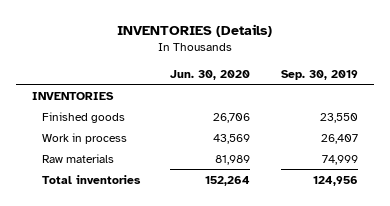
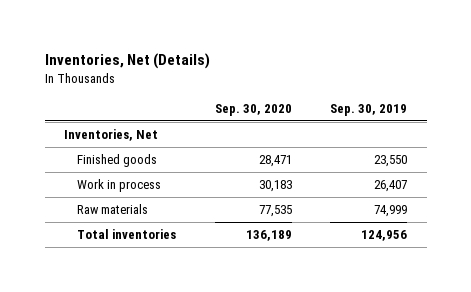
[117,24,273,38] INVENTORIES (Details) -> [44,52,210,69] Inventories, Net (Details)
[170,70,251,81] Jun. 30, 2020 -> none
none -> [214,104,292,117] Sep. 30, 2020
[31,91,114,100] INVENTORIES -> [63,129,158,142] Inventories, Net

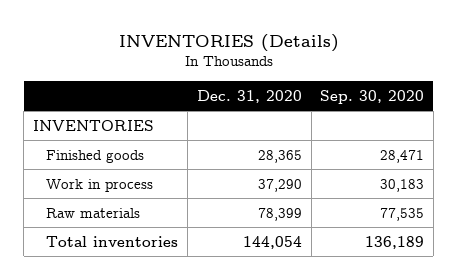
[44,52,210,69] Inventories, Net (Details) -> [118,33,339,52] INVENTORIES (Details)
[330,104,408,117] Sep. 30, 2019 -> none
none -> [196,89,302,103] Dec. 31, 2020
[63,129,158,142] Inventories, Net -> [32,119,154,131] INVENTORIES

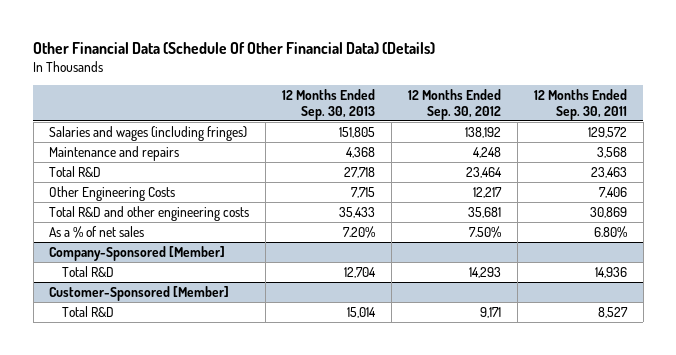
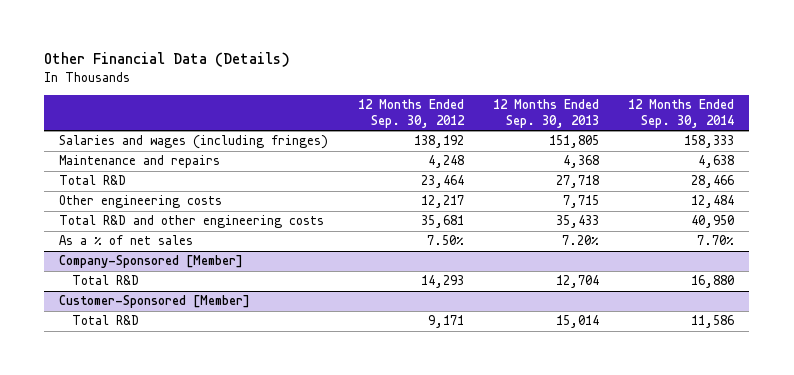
[33,41,436,54] Other Financial Data (Schedule Of Other Financial Data) (Details) -> [44,52,291,68] Other Financial Data (Details)
[533,88,627,120] 12 Months Ended Sep. 30, 2011 -> none
none -> [628,98,735,128] 12 Months Ended Sep. 30, 2014
[49,185,176,201] Other Engineering Costs -> [59,195,223,209] Other engineering costs

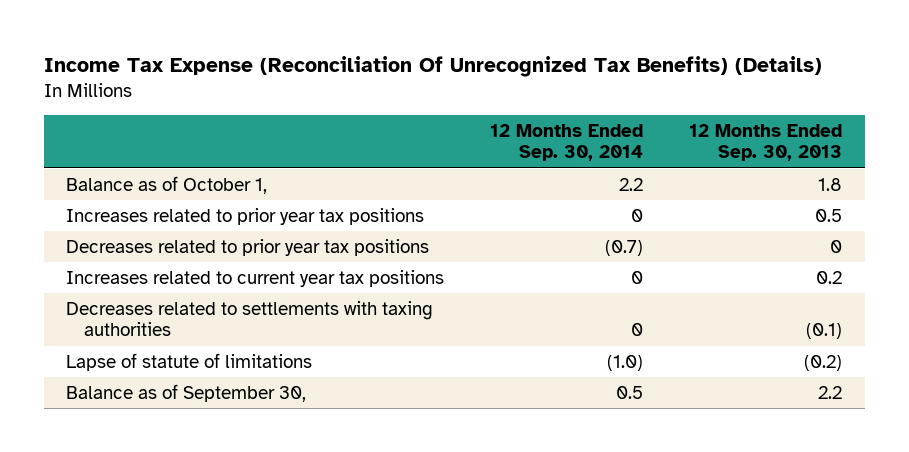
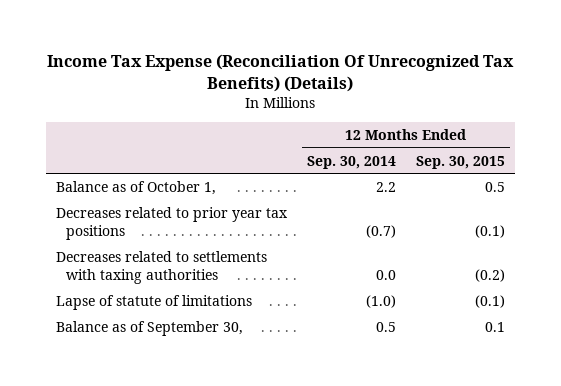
[689,124,843,162] 12 Months Ended Sep. 30, 2013 -> none
none -> [416,155,506,169] Sep. 30, 2015
[66,207,425,225] Increases related to prior year tax positions -> none
[66,269,445,287] Increases related to current year tax positions -> none
[631,323,644,337] 0 -> [375,269,396,280] 0.0

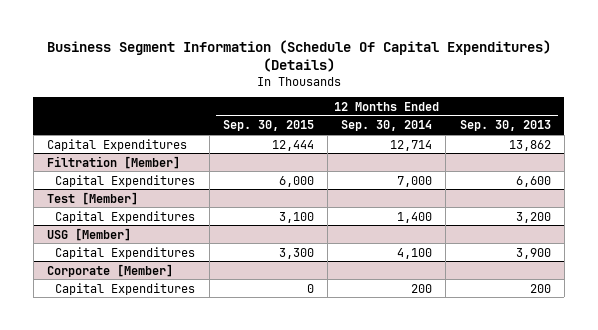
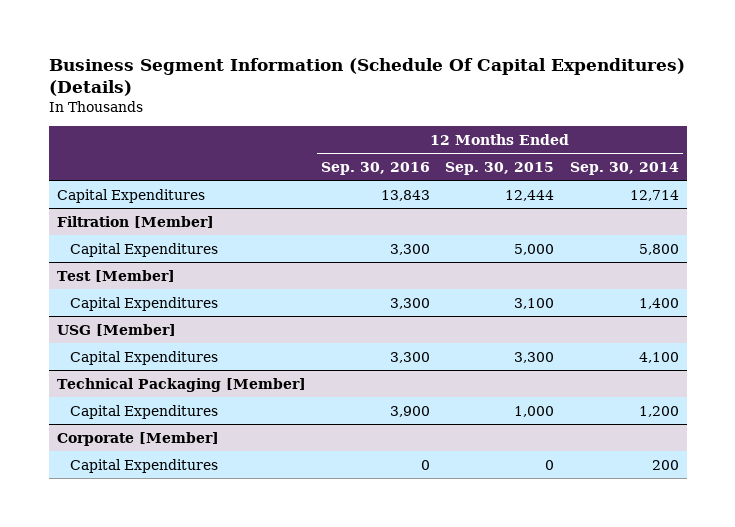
[459,120,551,132] Sep. 30, 2013 -> none
none -> [320,161,430,175] Sep. 30, 2016
[278,175,314,187] 6,000 -> [514,243,555,255] 5,000
[397,175,433,187] 7,000 -> [638,243,679,255] 5,800
none -> [56,377,306,392] Technical Packaging [Member]
none -> [70,404,219,419] Capital Expenditures

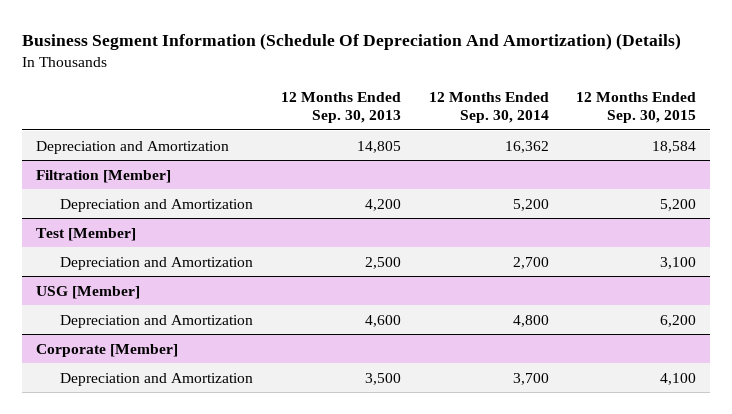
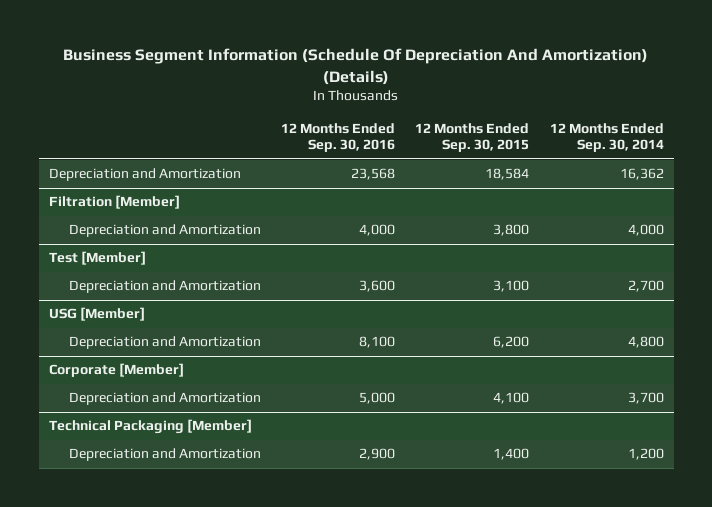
[280,91,401,123] 12 Months Ended Sep. 30, 2013 -> none
none -> [281,122,396,153] 12 Months Ended Sep. 30, 2016
[512,198,549,211] 5,200 -> [627,224,664,237] 4,000
[660,198,697,211] 5,200 -> [493,224,530,237] 3,800
none -> [48,419,252,435] Technical Packaging [Member]
none -> [69,448,262,462] Depreciation and Amortization

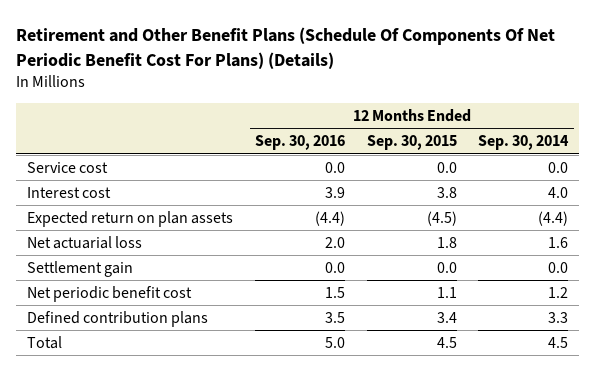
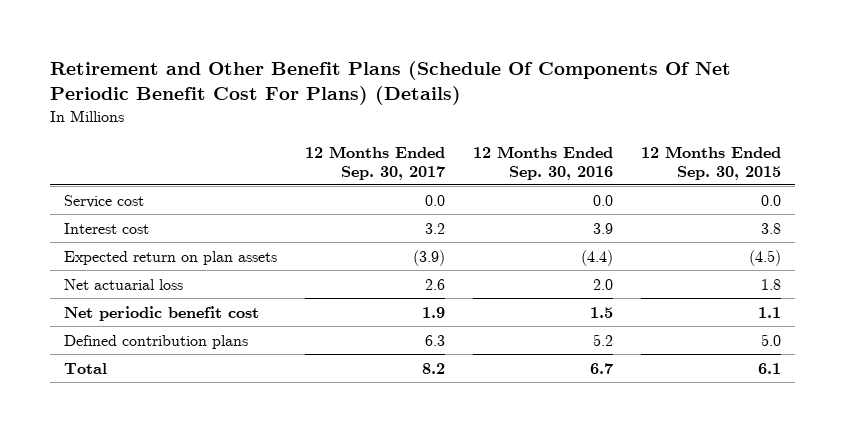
[478,135,570,151] Sep. 30, 2014 -> none
none -> [305,145,446,180] 12 Months Ended Sep. 30, 2017
[27,260,134,277] Settlement gain -> none
[324,311,345,323] 3.5 -> [593,333,614,346] 5.2
[436,311,457,323] 3.4 -> [761,333,782,346] 5.0
[324,336,345,348] 5.0 -> [590,362,614,374] 6.7
[436,336,457,348] 4.5 -> [758,362,782,374] 6.1

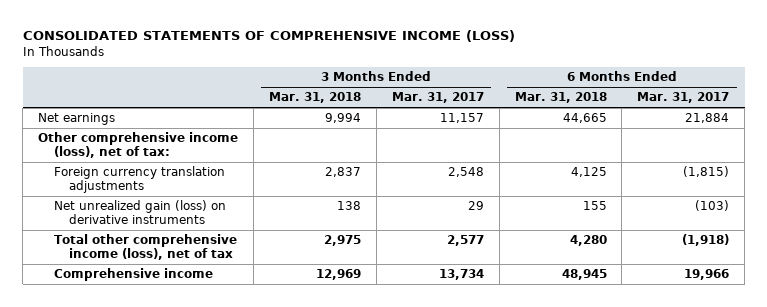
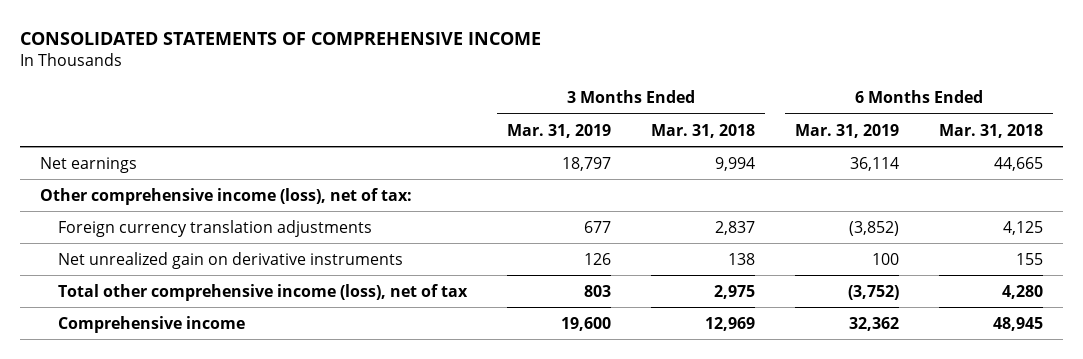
[22,30,515,43] CONSOLIDATED STATEMENTS OF COMPREHENSIVE INCOME (LOSS) -> [20,31,542,45] CONSOLIDATED STATEMENTS OF COMPREHENSIVE INCOME
[391,92,484,104] Mar. 31, 2017 -> none
[637,92,730,104] Mar. 31, 2017 -> none
none -> [507,123,612,138] Mar. 31, 2019
none -> [794,123,899,138] Mar. 31, 2019
[53,200,226,224] Net unrealized gain (loss) on derivative instruments -> [58,251,404,269] Net unrealized gain on derivative instruments

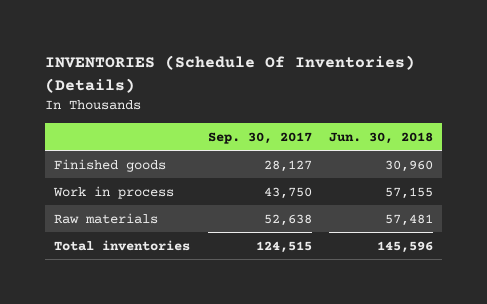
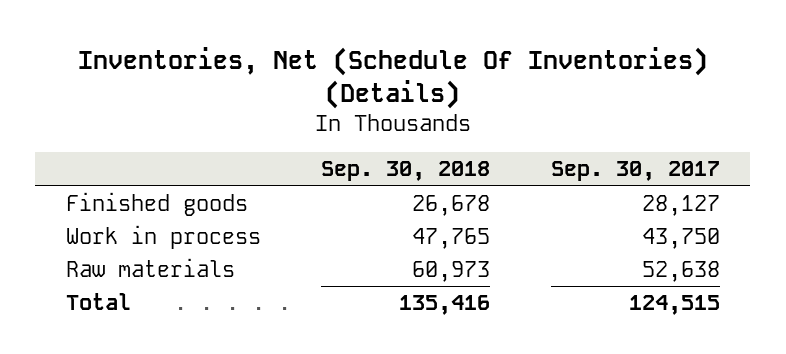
[45,55,416,93] INVENTORIES (Schedule Of Inventories) (Details) -> [77,46,708,109] Inventories, Net (Schedule Of Inventories) (Details)
[329,131,434,144] Jun. 30, 2018 -> none
none -> [321,161,491,182] Sep. 30, 2018
[54,239,191,251] Total inventories -> [65,293,131,311] Total

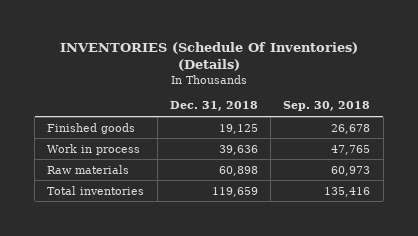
[77,46,708,109] Inventories, Net (Schedule Of Inventories) (Details) -> [59,41,358,71] INVENTORIES (Schedule Of Inventories) (Details)
[551,161,721,182] Sep. 30, 2017 -> none
none -> [169,101,258,112] Dec. 31, 2018
[65,293,131,311] Total -> [47,185,145,195] Total inventories

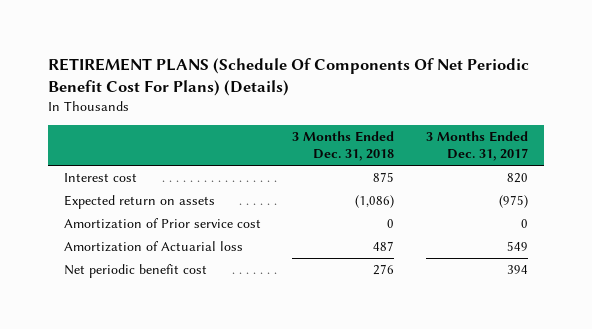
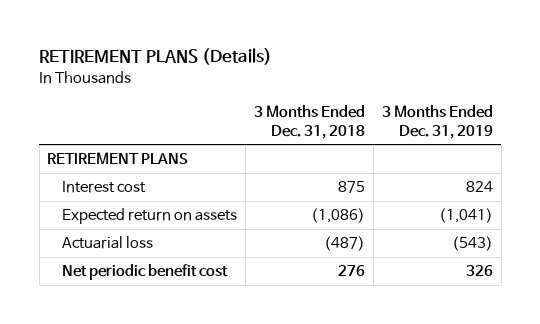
[48,58,530,97] RETIREMENT PLANS (Schedule Of Components Of Net Periodic Benefit Cost For Plans) (Details) -> [39,48,273,66] RETIREMENT PLANS (Details)
[426,131,529,162] 3 Months Ended Dec. 31, 2017 -> none
none -> [381,104,493,140] 3 Months Ended Dec. 31, 2019
none -> [47,152,189,165] RETIREMENT PLANS
[63,217,261,229] Amortization of Prior service cost -> none
[63,240,243,252] Amortization of Actuarial loss -> [62,236,154,250] Actuarial loss
[373,240,395,251] 487 -> [324,236,366,252] (487)

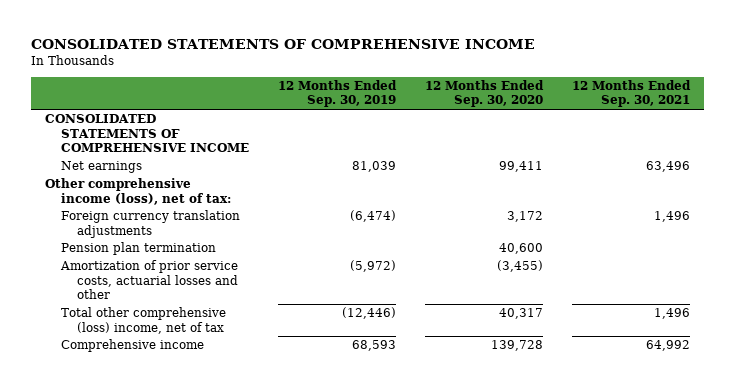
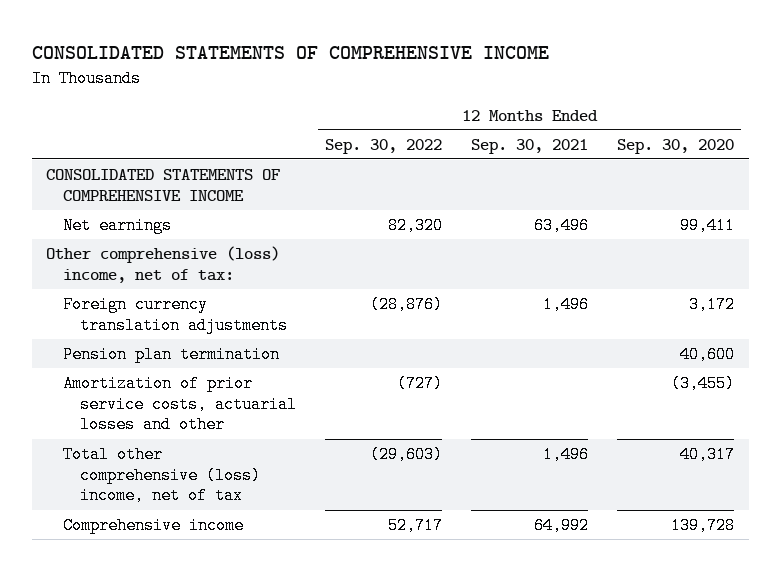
[278,79,398,108] 12 Months Ended Sep. 30, 2019 -> none
none -> [325,138,443,154] Sep. 30, 2022
[45,178,232,205] Other comprehensive income (loss), net of tax: -> [46,245,281,283] Other comprehensive (loss) income, net of tax:

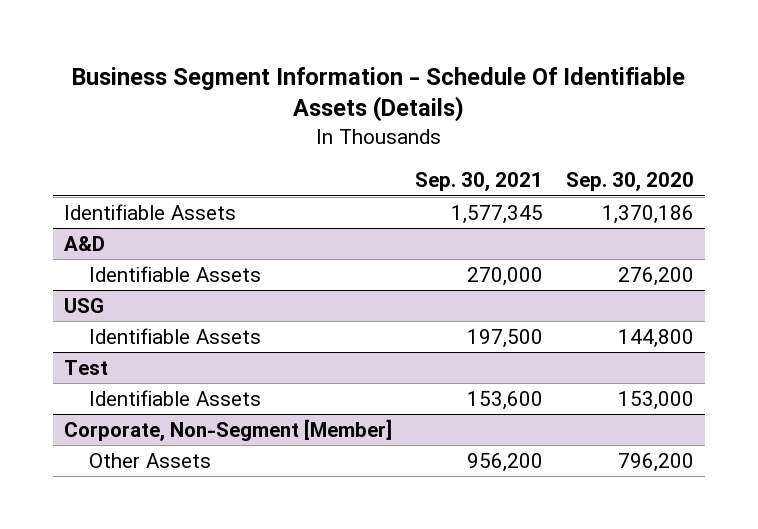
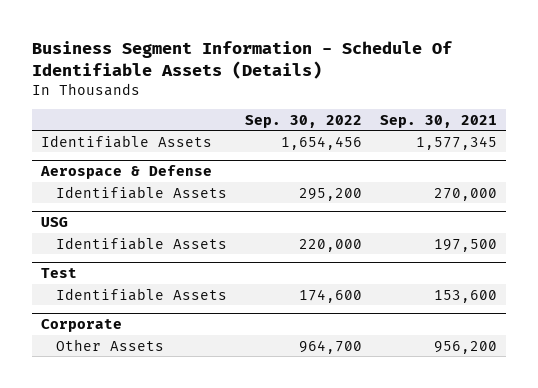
[565,172,694,192] Sep. 30, 2020 -> none
none -> [245,114,363,128] Sep. 30, 2022
[64,235,106,251] A&D -> [39,164,212,179] Aerospace & Defense
[64,418,393,441] Corporate, Non-Segment [Member] -> [40,318,122,332] Corporate

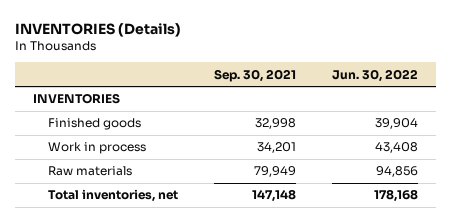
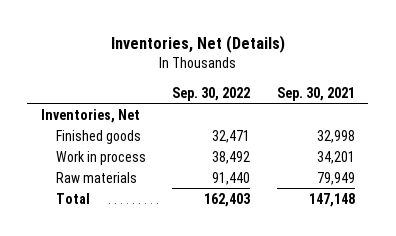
[15,22,182,37] INVENTORIES (Details) -> [110,35,285,54] Inventories, Net (Details)
[331,68,418,82] Jun. 30, 2022 -> none
none -> [172,86,251,101] Sep. 30, 2022
[33,93,121,105] INVENTORIES -> [40,108,140,123] Inventories, Net
[47,189,178,203] Total inventories, net -> [55,192,90,204] Total

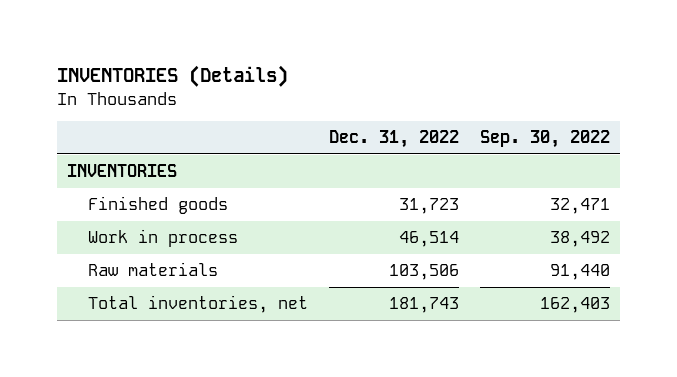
[110,35,285,54] Inventories, Net (Details) -> [56,65,288,88] INVENTORIES (Details)
[276,86,355,101] Sep. 30, 2021 -> none
none -> [328,130,459,149] Dec. 31, 2022
[40,108,140,123] Inventories, Net -> [67,164,178,178] INVENTORIES
[55,192,90,204] Total -> [87,295,308,314] Total inventories, net

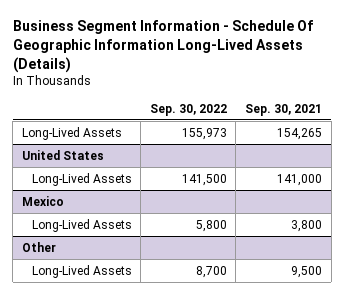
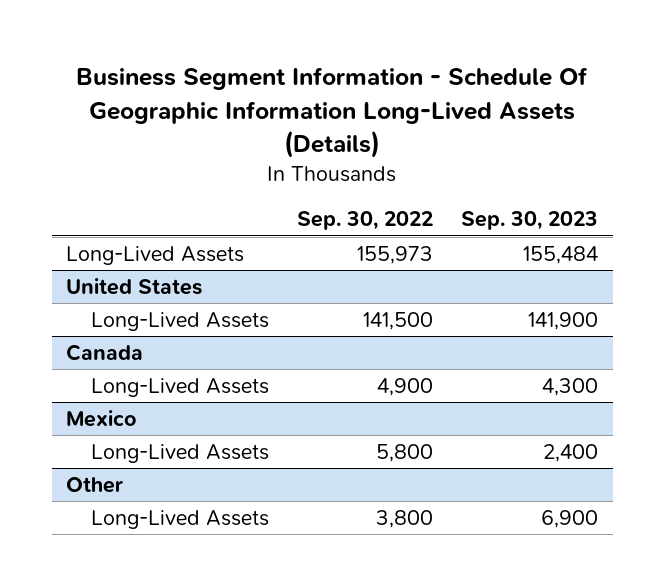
[244,103,322,116] Sep. 30, 2021 -> none
none -> [461,211,599,231] Sep. 30, 2023
none -> [66,344,144,362] Canada
none -> [90,378,269,398] Long-Lived Assets
[195,265,227,278] 8,700 -> [376,510,434,529] 3,800

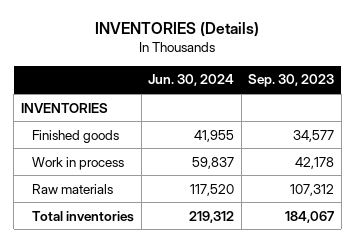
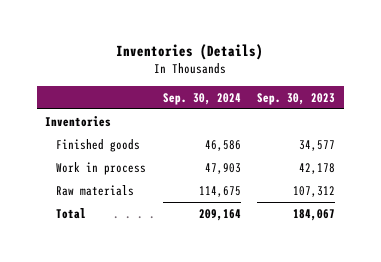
[95,22,260,38] INVENTORIES (Details) -> [116,44,264,61] Inventories (Details)
[148,74,235,87] Jun. 30, 2024 -> none
none -> [162,92,241,105] Sep. 30, 2024
[20,102,108,113] INVENTORIES -> [45,115,112,127] Inventories
[32,210,135,222] Total inventories -> [56,207,87,219] Total

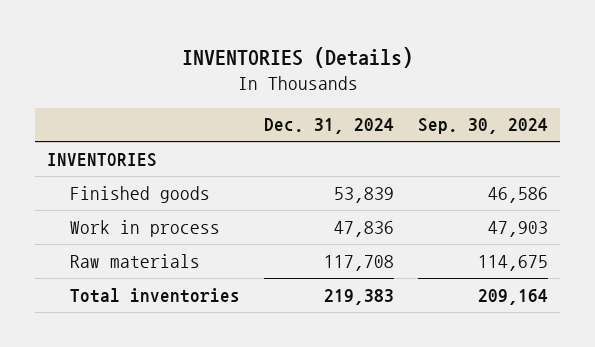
[116,44,264,61] Inventories (Details) -> [181,46,413,68] INVENTORIES (Details)
[257,92,336,105] Sep. 30, 2023 -> none
none -> [264,118,395,135] Dec. 31, 2024
[45,115,112,127] Inventories -> [46,152,157,167] INVENTORIES
[56,207,87,219] Total -> [69,287,240,303] Total inventories

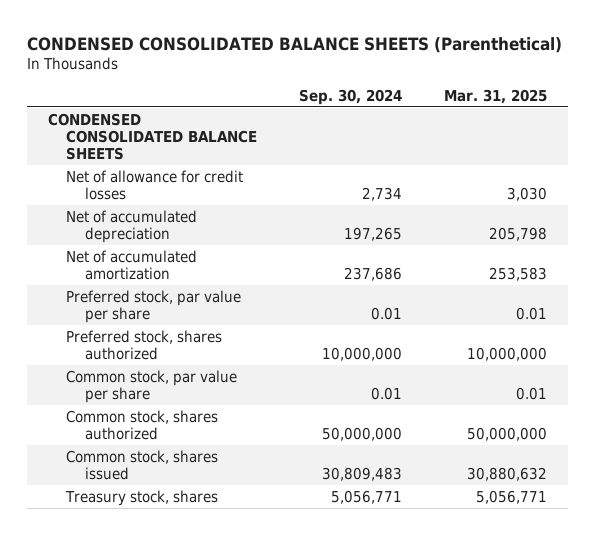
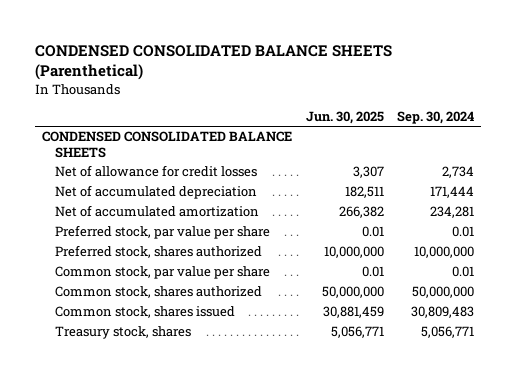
[443,88,547,104] Mar. 31, 2025 -> none
none -> [305,111,384,125] Jun. 30, 2025
[344,226,403,241] 197,265 -> [430,186,475,199] 171,444
[344,266,403,281] 237,686 -> [430,206,475,219] 234,281

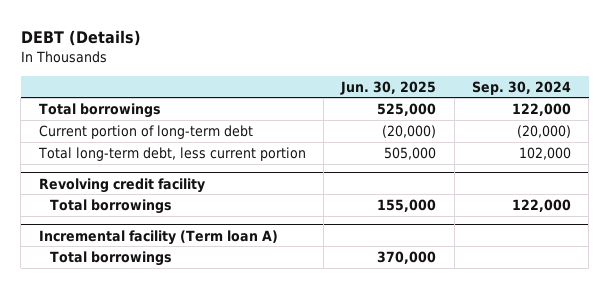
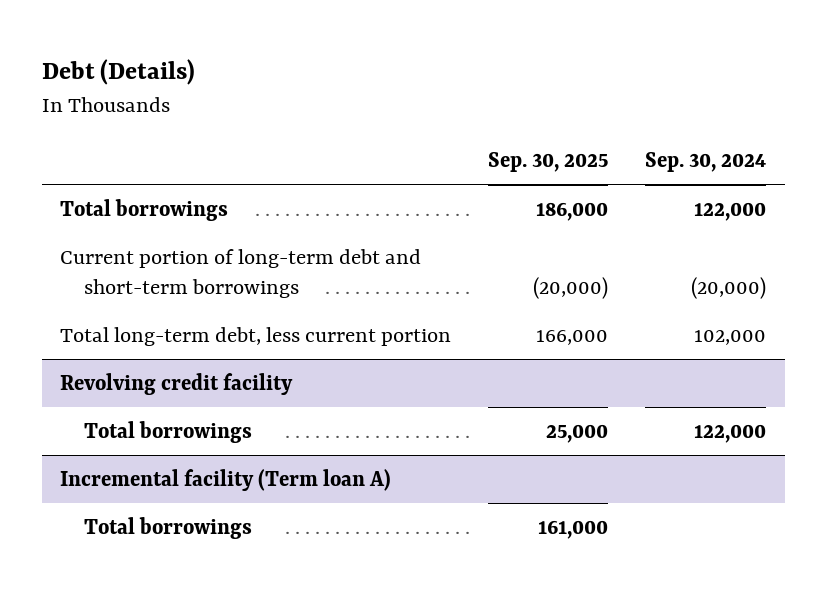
[20,29,141,46] DEBT (Details) -> [41,59,195,86] Debt (Details)
[340,80,437,95] Jun. 30, 2025 -> none
none -> [488,151,609,172] Sep. 30, 2025
[38,124,253,139] Current portion of long-term debt -> [60,249,422,299] Current portion of long-term debt and short-term borrowings

